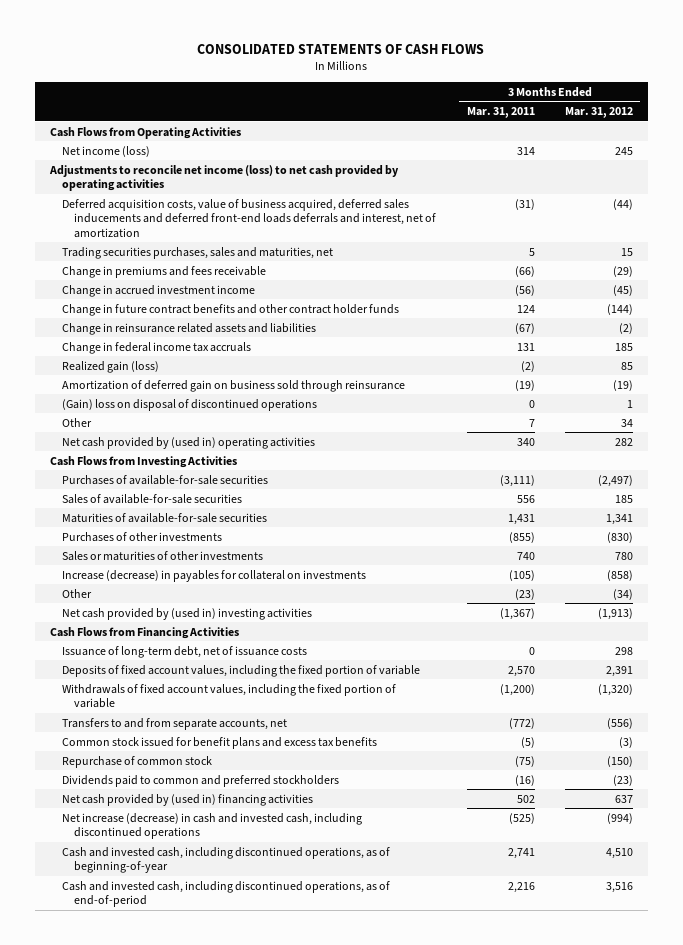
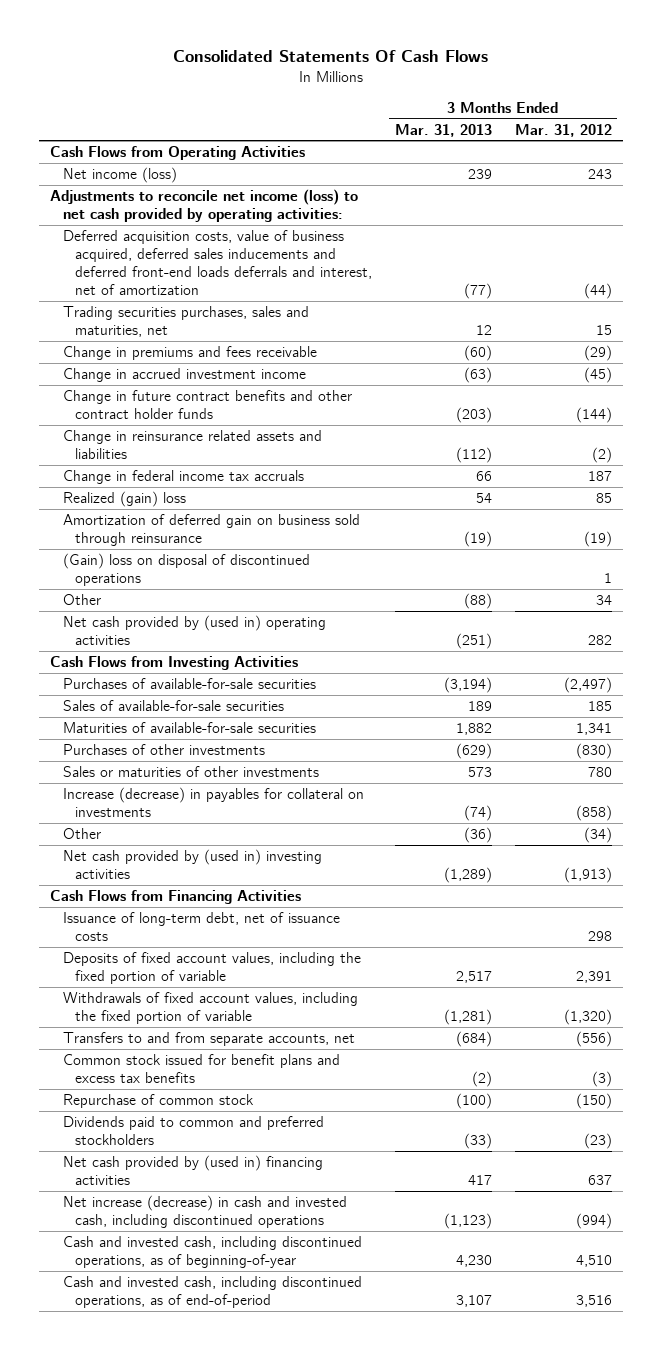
[197,43,485,54] CONSOLIDATED STATEMENTS OF CASH FLOWS -> [173,49,489,62] Consolidated Statements Of Cash Flows
[466,107,535,119] Mar. 31, 2011 -> none
none -> [394,123,492,137] Mar. 31, 2013
[614,146,633,155] 245 -> [587,169,612,180] 243
[48,164,399,192] Adjustments to reconcile net income (loss) to net cash provided by operating activities -> [50,189,359,222] Adjustments to reconcile net income (loss) to net cash provided by operating activities:
[614,342,633,351] 185 -> [587,471,612,482] 187
[62,360,160,373] Realized gain (loss) -> [62,491,186,508] Realized (gain) loss

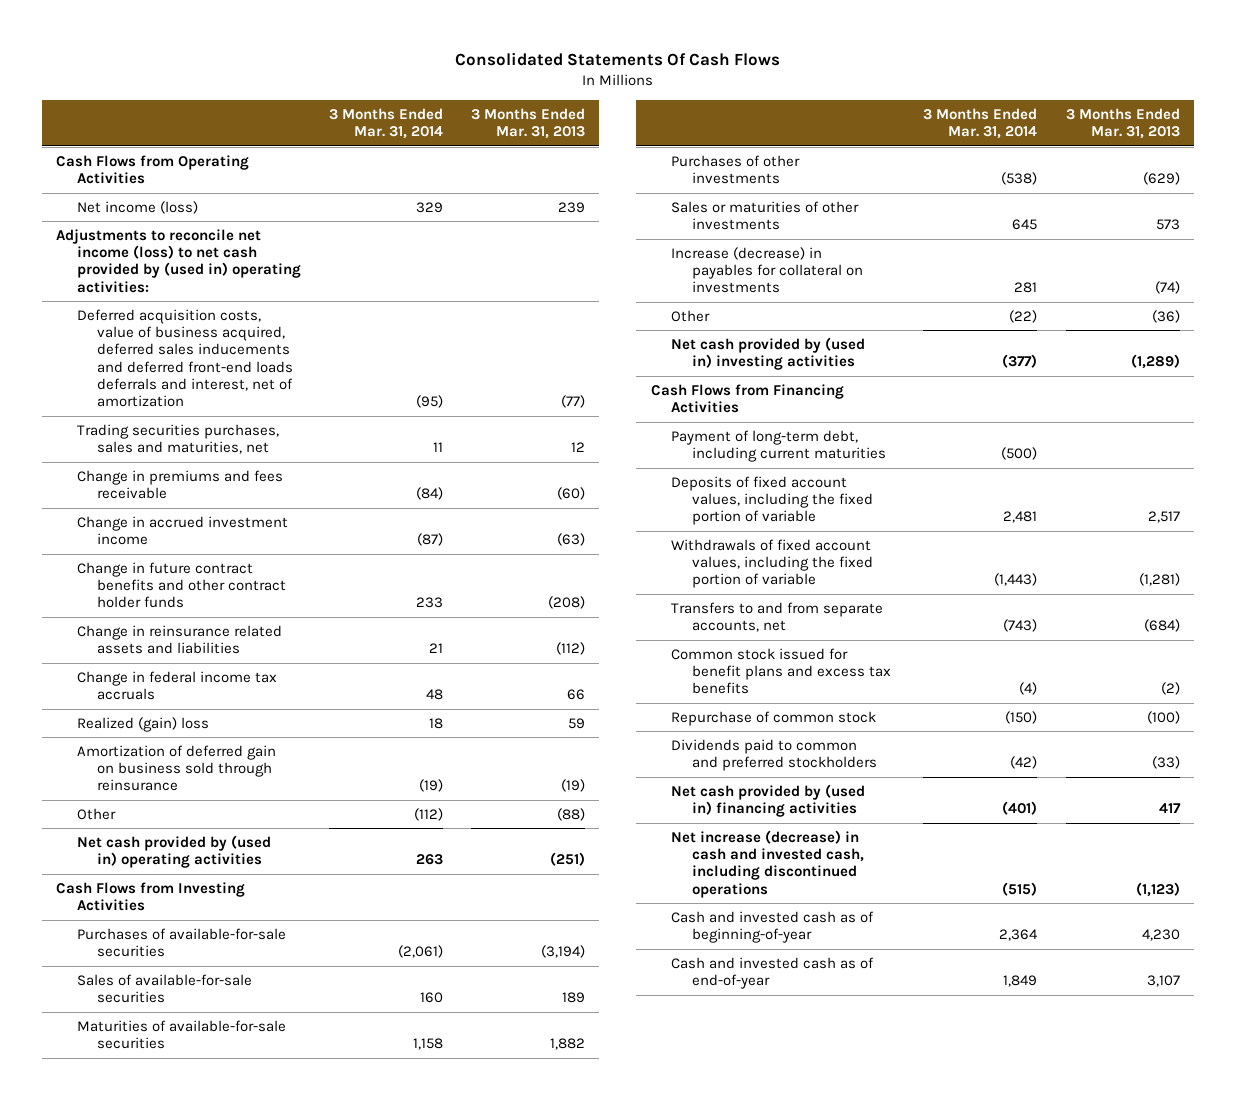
[514,123,612,137] Mar. 31, 2012 -> none
none -> [328,107,443,140] 3 Months Ended Mar. 31, 2014
[50,189,359,222] Adjustments to reconcile net income (loss) to net cash provided by operating activities: -> [56,228,301,293] Adjustments to reconcile net income (loss) to net cash provided by (used in) operating activities:
[455,406,492,423] (203) -> [548,596,586,610] (208)
[475,493,492,504] 54 -> [568,717,586,729] 59
[62,553,310,586] (Gain) loss on disposal of discontinued operations -> none
[62,912,340,941] Issuance of long-term debt, net of issuance costs -> none
none -> [671,429,886,463] Payment of long-term debt, including current maturities
[62,1236,362,1268] Cash and invested cash, including discontinued operations, as of beginning-of-year -> [671,910,875,944] Cash and invested cash as of beginning-of-year
[62,1276,362,1308] Cash and invested cash, including discontinued operations, as of end-of-period -> [671,956,875,990] Cash and invested cash as of end-of-year

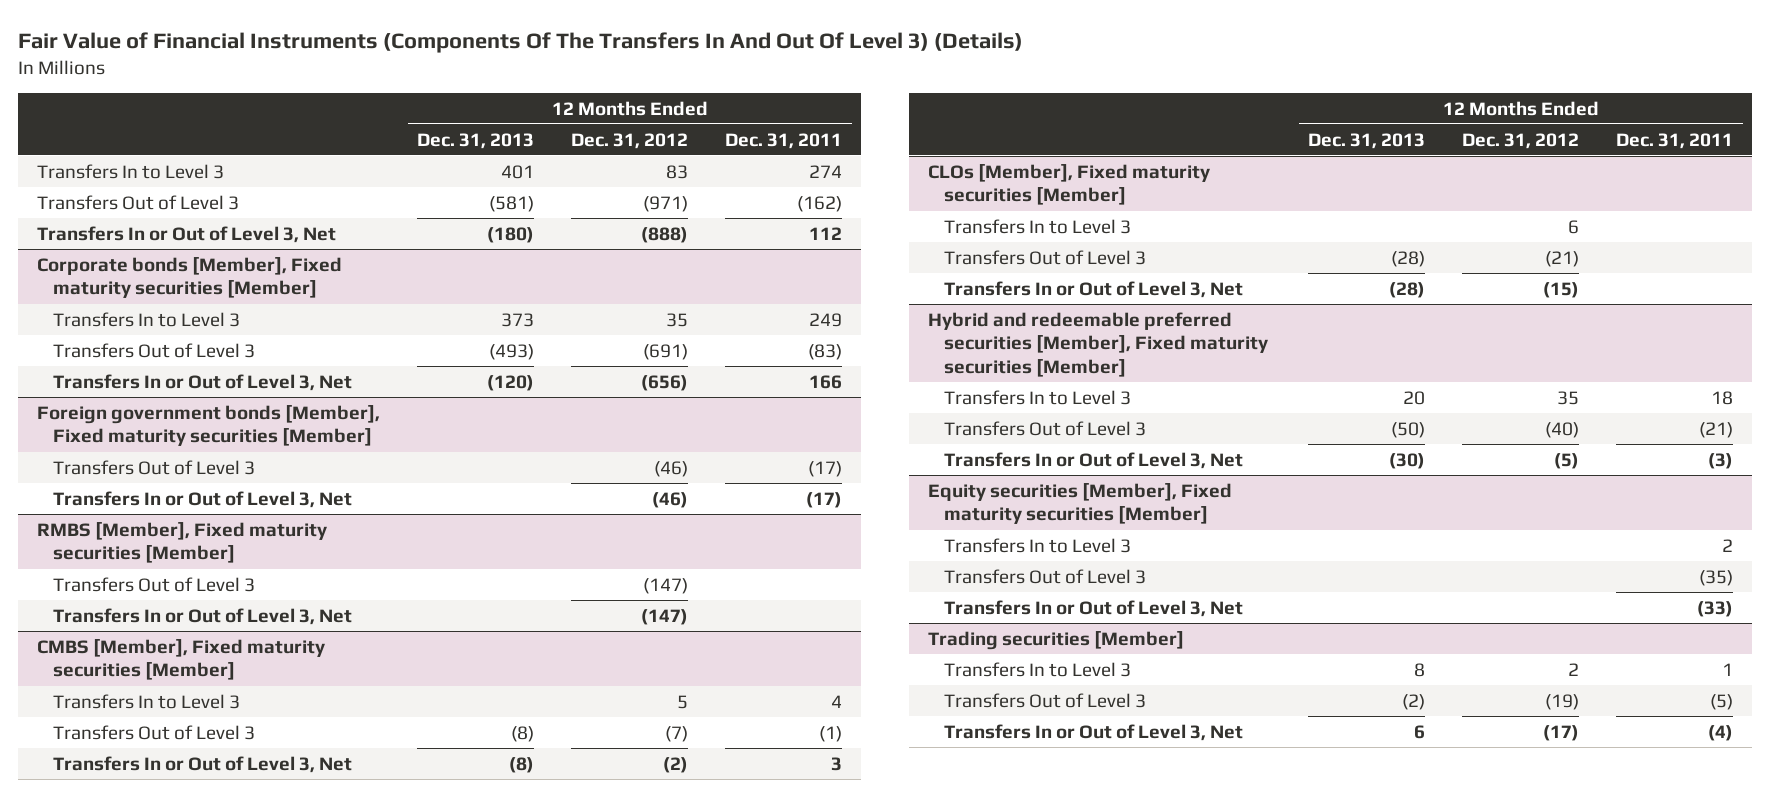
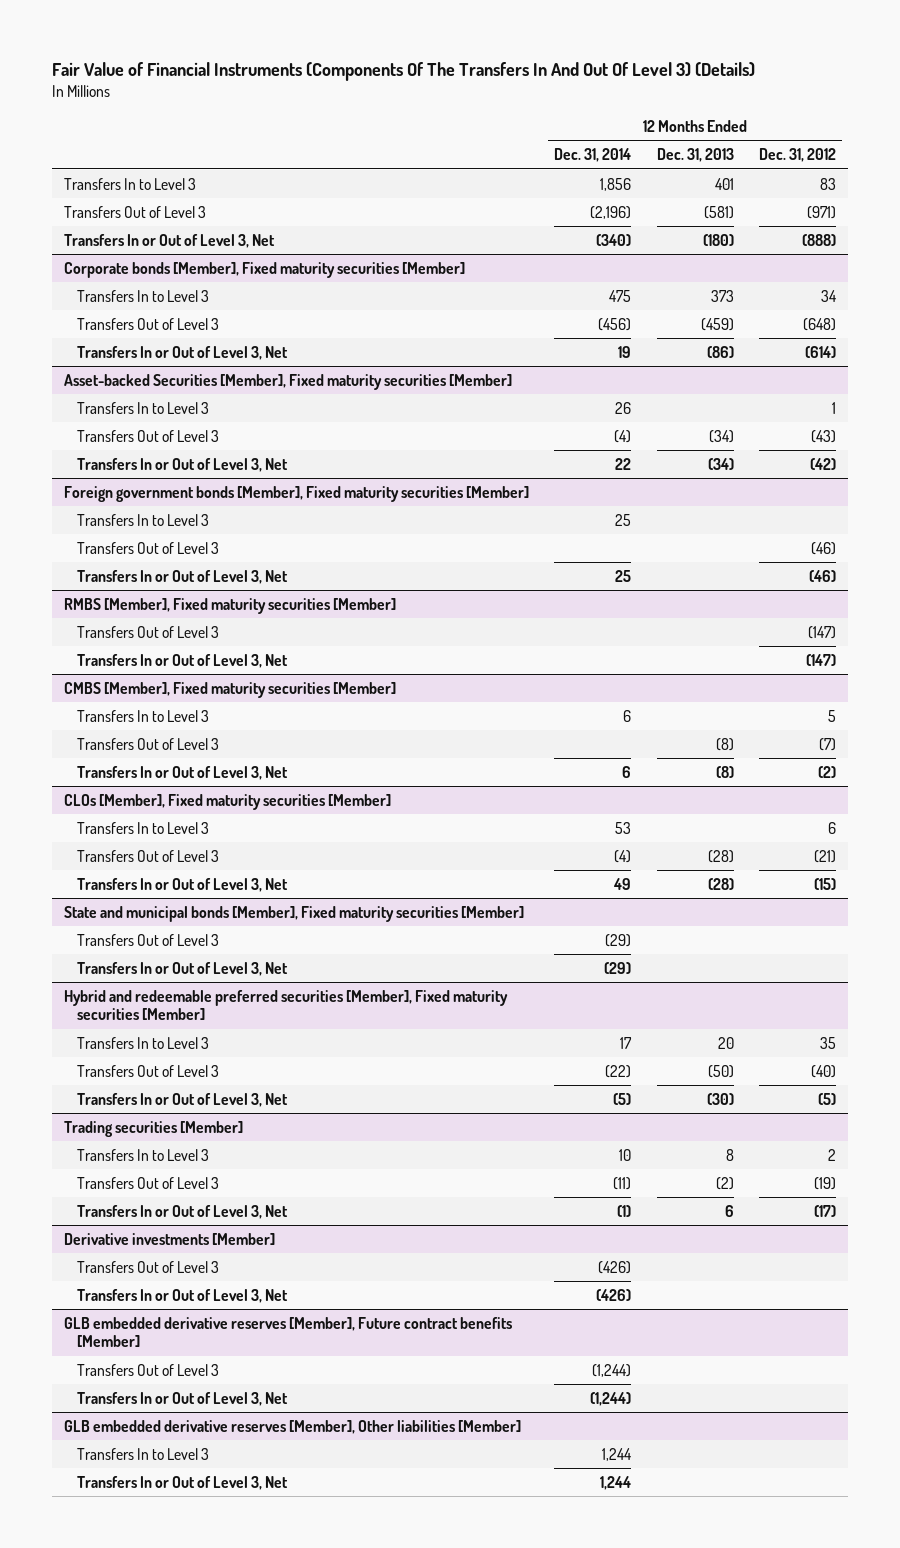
[725,132,843,149] Dec. 31, 2011 -> none
none -> [554,148,632,163] Dec. 31, 2014
[666,312,689,327] 35 -> [820,289,837,302] 34
[488,343,534,360] (493) -> [700,317,734,331] (459)
[643,343,689,360] (691) -> [802,317,836,331] (648)
[486,374,534,391] (120) -> [706,345,734,358] (86)
[641,374,689,391] (656) -> [804,345,836,358] (614)
none -> [64,373,513,390] Asset-backed Securities [Member], Fixed maturity securities [Member]
none -> [77,401,210,414] Transfers In to Level 3
none -> [77,429,220,442] Transfers Out of Level 3
none -> [77,457,289,472] Transfers In or Out of Level 3, Net
none -> [77,513,210,526] Transfers In to Level 3
none -> [64,905,525,922] State and municipal bonds [Member], Fixed maturity securities [Member]
none -> [77,933,220,946] Transfers Out of Level 3
none -> [77,961,289,976] Transfers In or Out of Level 3, Net
[927,482,1232,525] Equity securities [Member], Fixed maturity securities [Member] -> none
[943,537,1131,553] Transfers In to Level 3 -> none
[943,568,1146,584] Transfers Out of Level 3 -> none
[943,599,1243,617] Transfers In or Out of Level 3, Net -> none
none -> [64,1232,276,1245] Derivative investments [Member]
none -> [77,1260,220,1273] Transfers Out of Level 3
none -> [77,1288,289,1303] Transfers In or Out of Level 3, Net
none -> [64,1316,513,1348] GLB embedded derivative reserves [Member], Future contract benefits [Member]
none -> [77,1363,220,1376] Transfers Out of Level 3
none -> [77,1391,289,1406] Transfers In or Out of Level 3, Net
none -> [64,1419,522,1434] GLB embedded derivative reserves [Member], Other liabilities [Member]
none -> [77,1447,210,1460] Transfers In to Level 3
none -> [77,1475,289,1490] Transfers In or Out of Level 3, Net

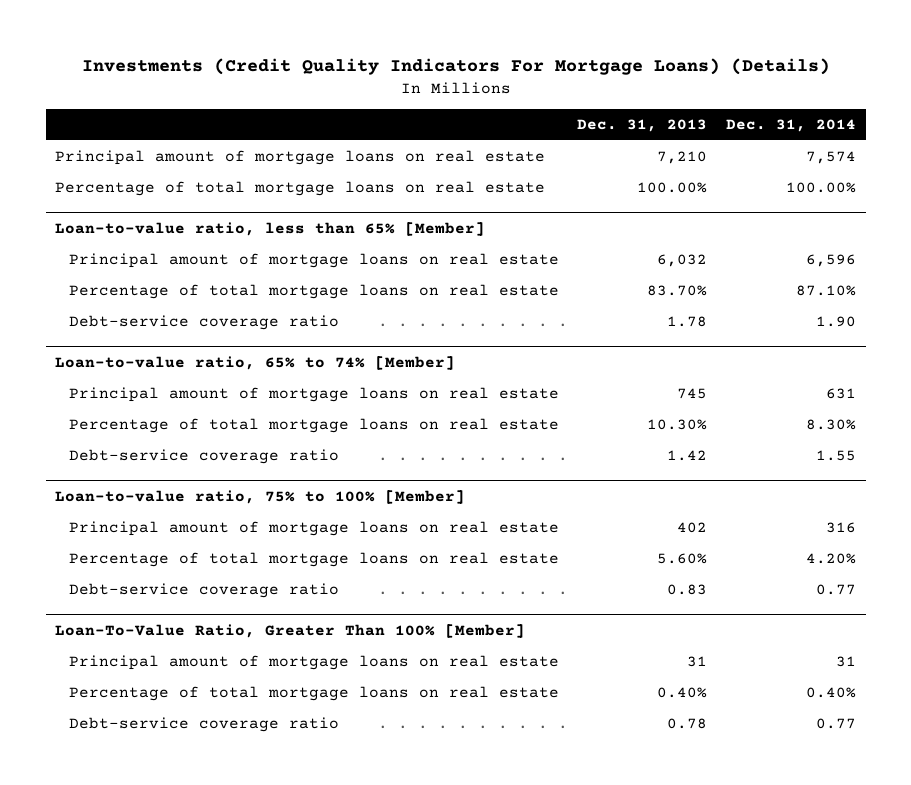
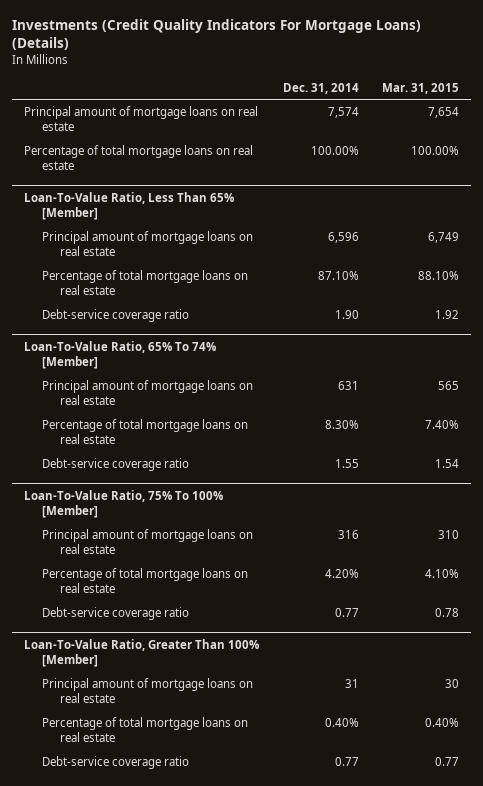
[577,119,708,133] Dec. 31, 2013 -> none
none -> [381,82,459,94] Mar. 31, 2015
[54,221,485,236] Loan-to-value ratio, less than 65% [Member] -> [24,191,235,220] Loan-To-Value Ratio, Less Than 65% [Member]
[54,355,455,370] Loan-to-value ratio, 65% to 74% [Member] -> [24,340,217,369] Loan-To-Value Ratio, 65% To 74% [Member]
[54,489,465,504] Loan-to-value ratio, 75% to 100% [Member] -> [24,489,224,518] Loan-To-Value Ratio, 75% To 100% [Member]

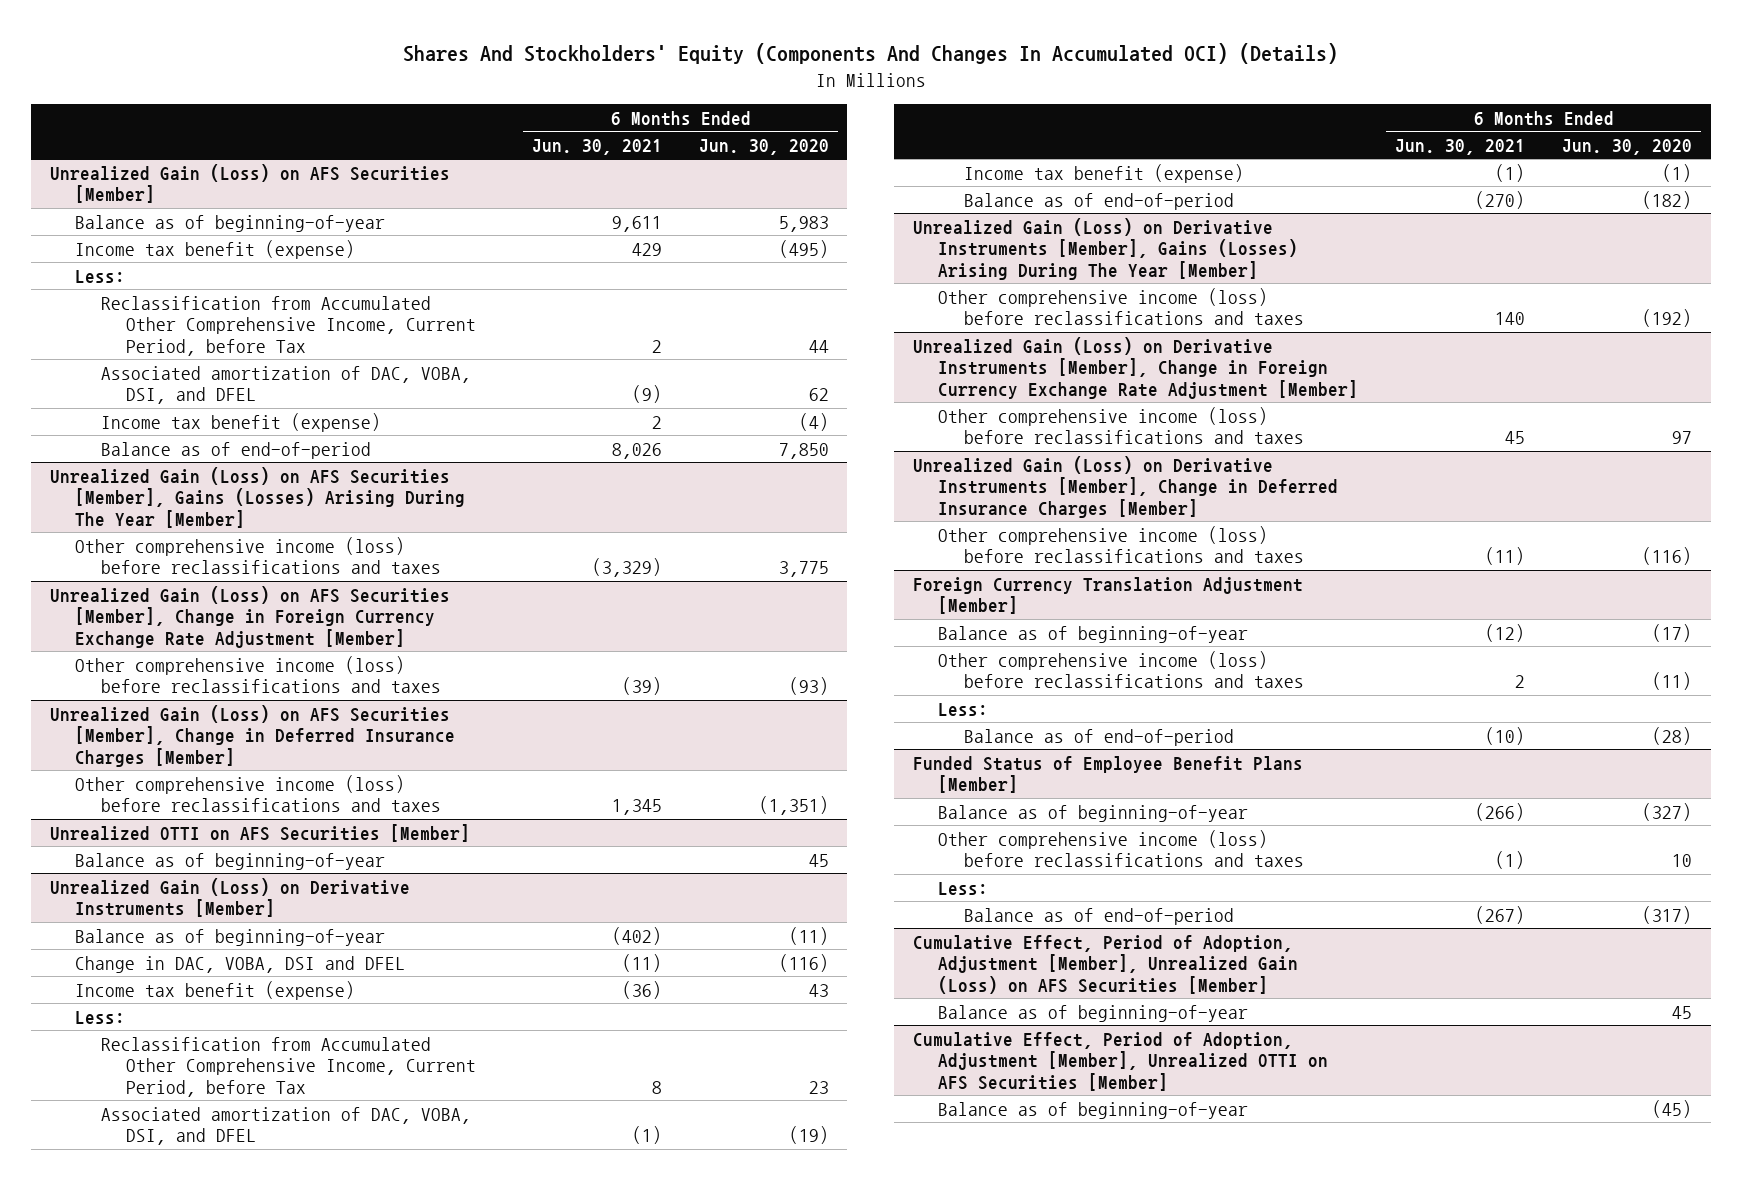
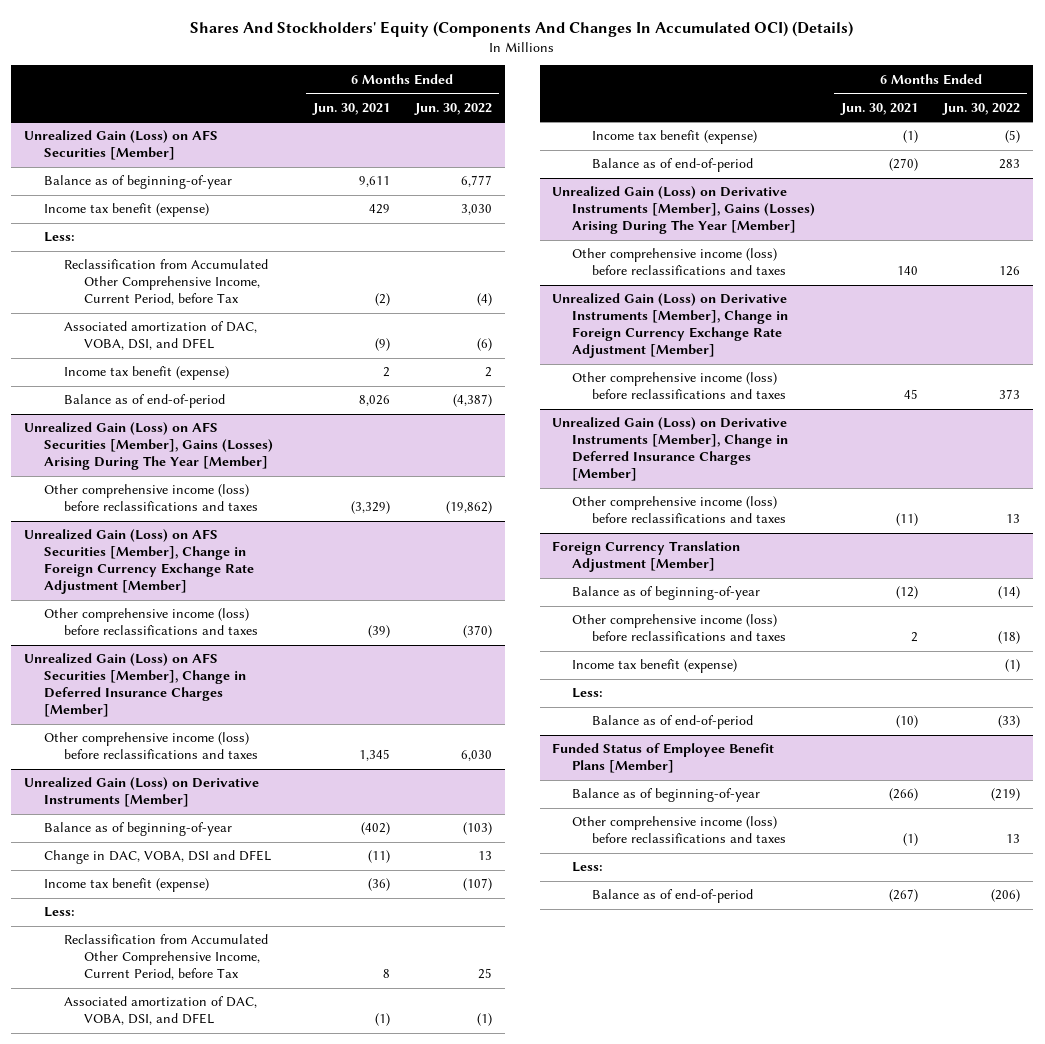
[699,138,830,155] Jun. 30, 2020 -> none
none -> [414,102,493,115] Jun. 30, 2022
[652,339,663,353] 2 -> [374,293,390,307] (2)
[49,823,470,842] Unrealized OTTI on AFS Securities [Member] -> none
[75,852,386,870] Balance as of beginning-of-year -> none
none -> [572,659,738,674] Income tax benefit (expense)
[912,934,1299,994] Cumulative Effect, Period of Adoption, Adjustment [Member], Unrealized Gain (Loss) on AFS Securities [Member] -> none
[938,1004,1249,1022] Balance as of beginning-of-year -> none
[912,1031,1329,1091] Cumulative Effect, Period of Adoption, Adjustment [Member], Unrealized OTTI on AFS Securities [Member] -> none
[938,1101,1249,1119] Balance as of beginning-of-year -> none

